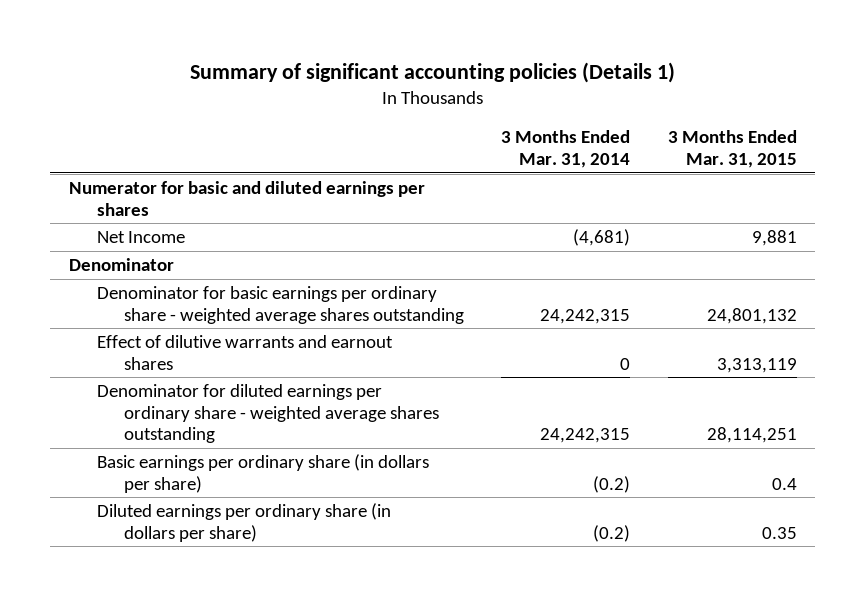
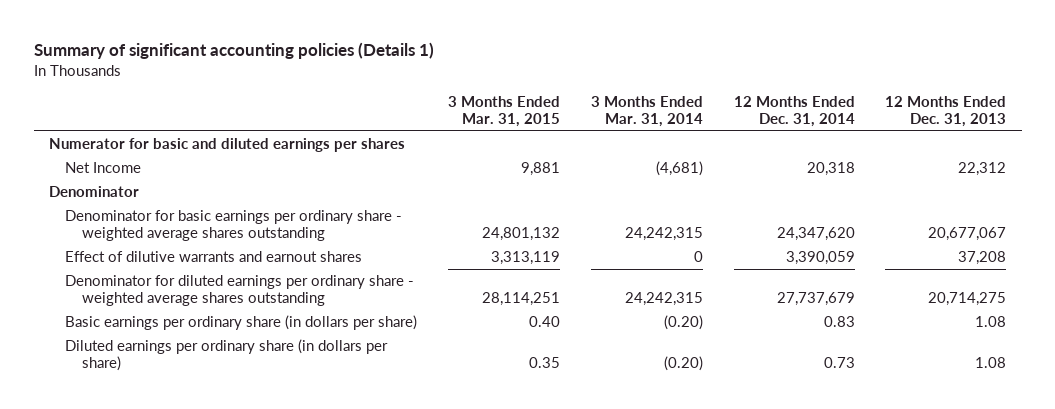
none -> [733,96,855,128] 12 Months Ended Dec. 31, 2014
none -> [885,96,1007,128] 12 Months Ended Dec. 31, 2013
[593,475,631,493] (0.2) -> [663,315,703,331] (0.20)
[771,477,797,490] 0.4 -> [529,316,561,328] 0.40
[593,524,631,542] (0.2) -> [663,356,703,372] (0.20)

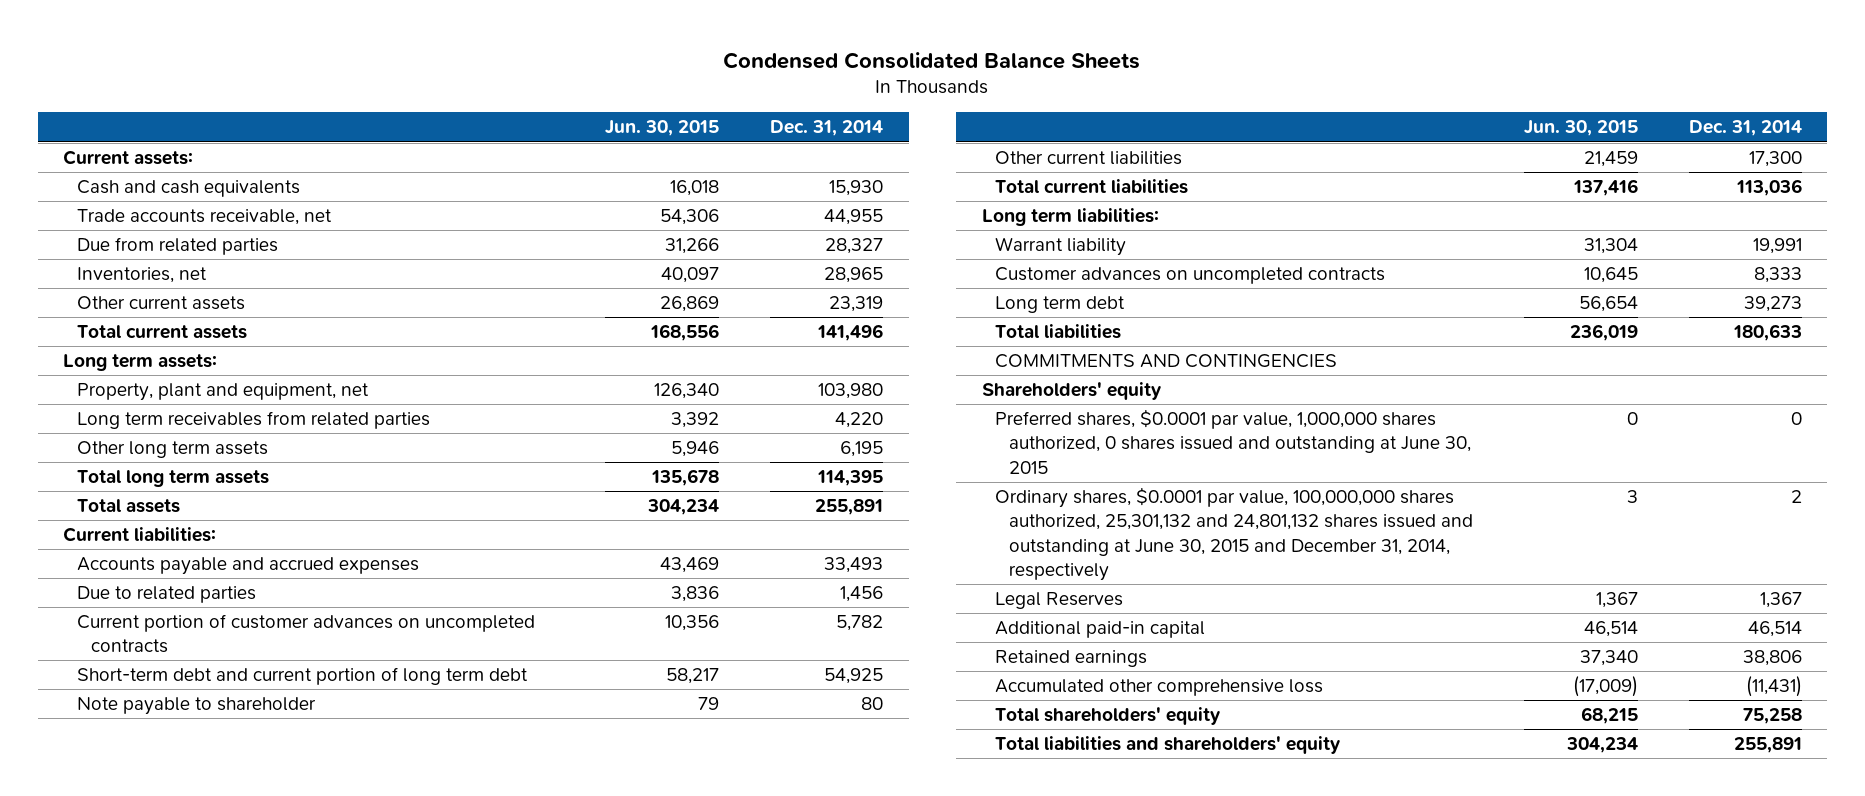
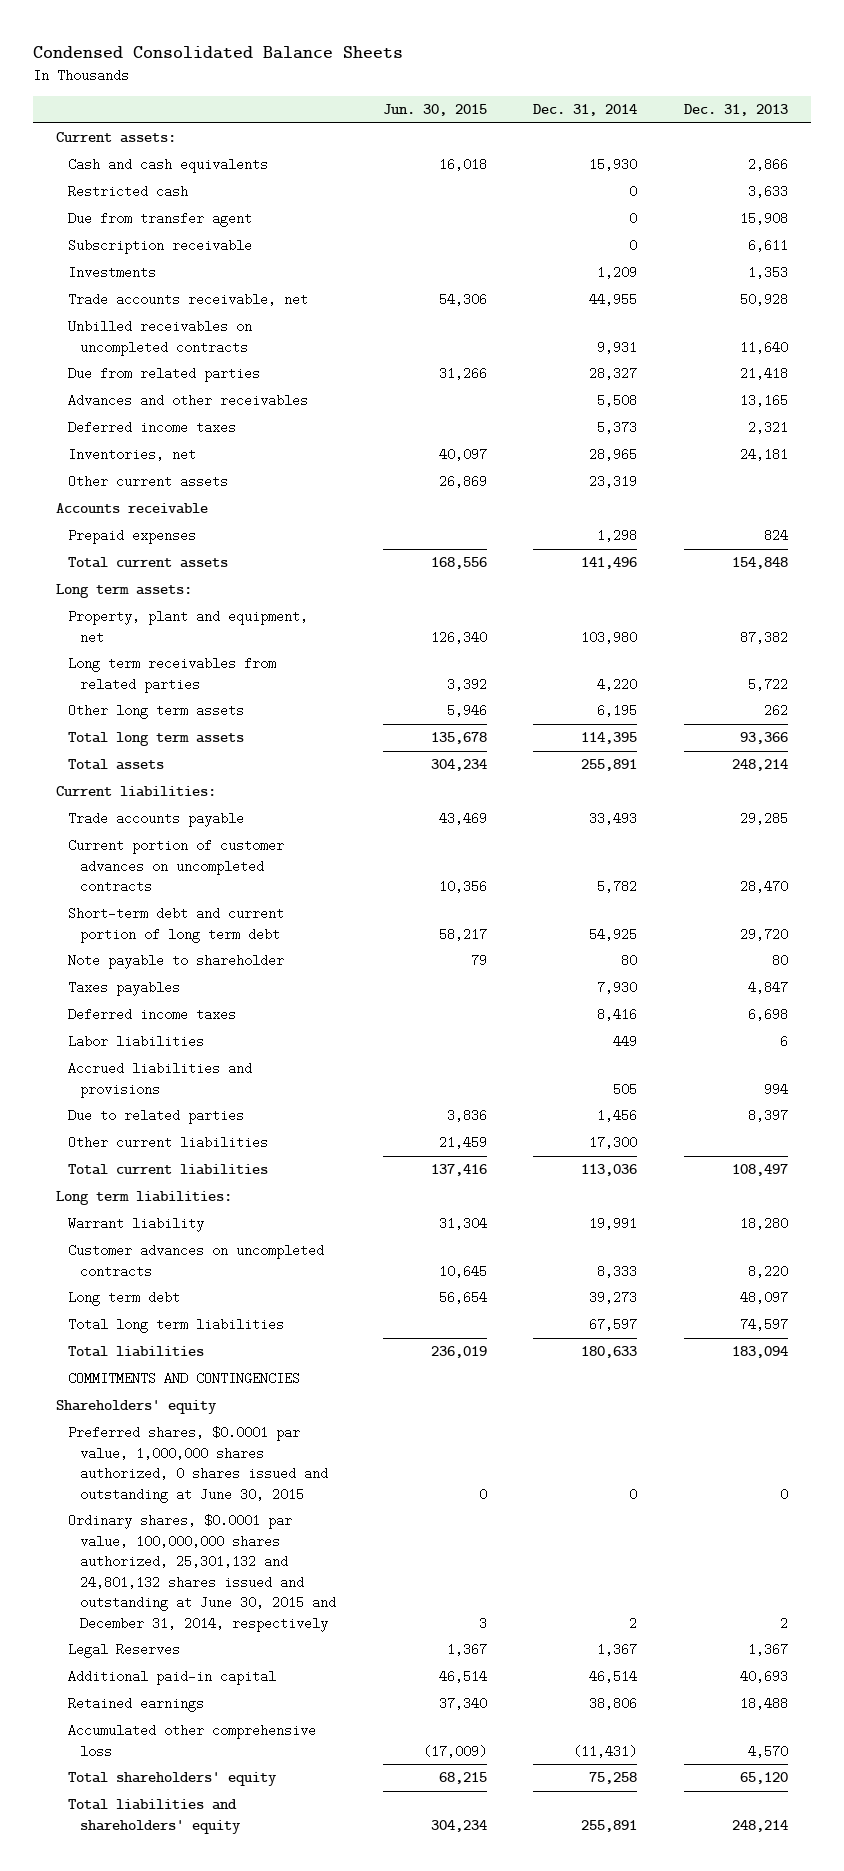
none -> [683,104,788,117] Dec. 31, 2013
none -> [68,185,189,199] Restricted cash
none -> [68,212,253,228] Due from transfer agent
none -> [68,239,253,255] Subscription receivable
none -> [68,266,157,280] Investments
none -> [68,320,253,356] Unbilled receivables on uncompleted contracts
none -> [68,394,309,408] Advances and other receivables
none -> [68,421,237,435] Deferred income taxes
none -> [56,503,209,515] Accounts receivable
none -> [68,529,197,545] Prepaid expenses
[76,557,419,576] Accounts payable and accrued expenses -> [68,812,245,828] Trade accounts payable
none -> [68,981,181,997] Taxes payables
none -> [68,1008,237,1022] Deferred income taxes
none -> [68,1035,205,1049] Labor liabilities
none -> [68,1062,253,1098] Accrued liabilities and provisions
[76,586,256,604] Due to related parties -> [68,1109,245,1125] Due to related parties
none -> [68,1318,285,1334] Total long term liabilities

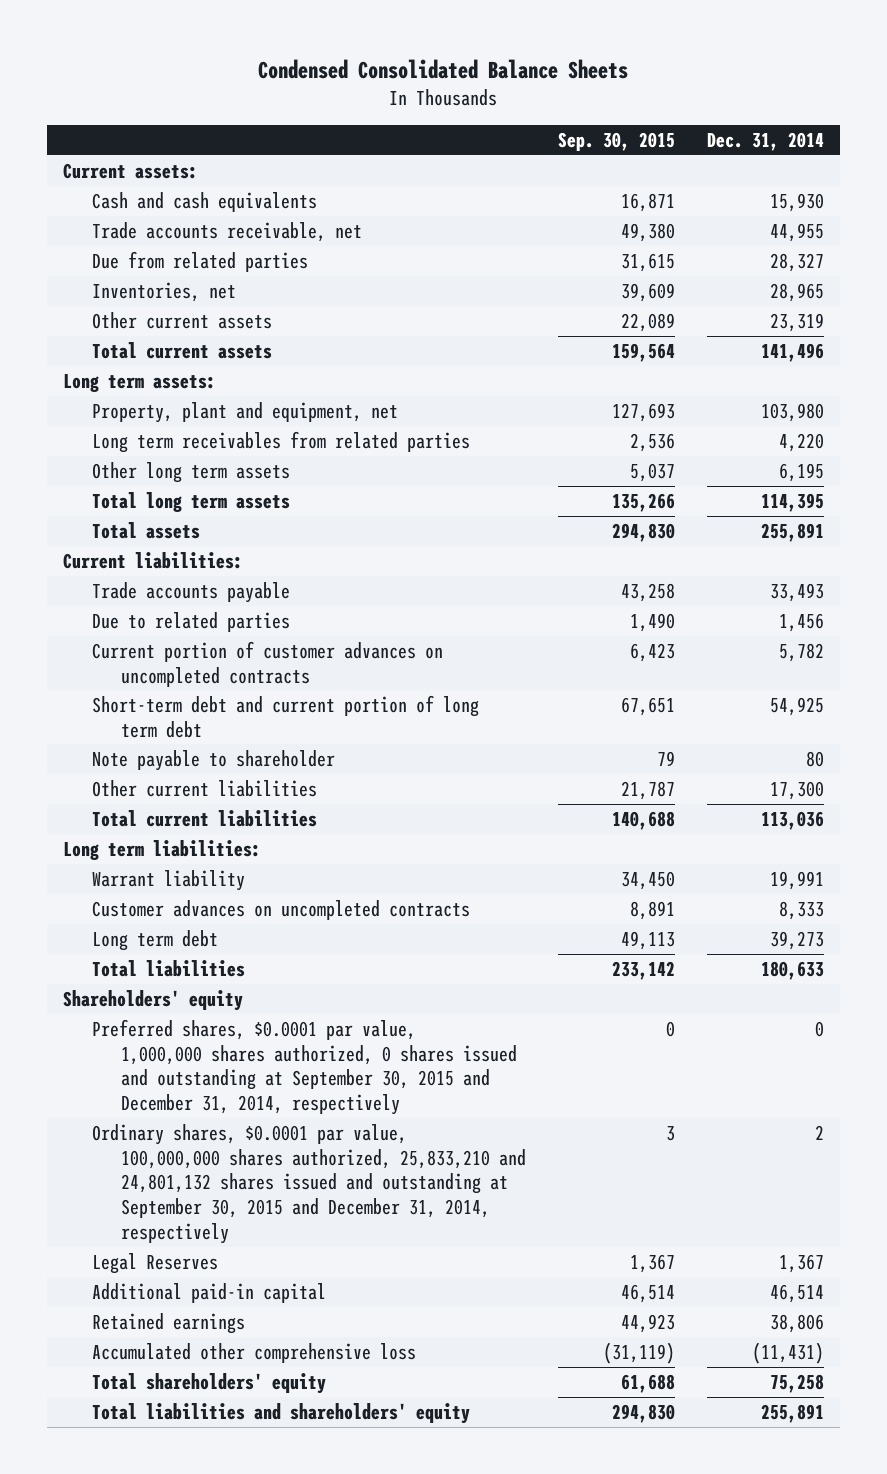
[382,104,487,117] Jun. 30, 2015 -> none
[683,104,788,117] Dec. 31, 2013 -> none
none -> [557,131,675,151] Sep. 30, 2015
[68,185,189,199] Restricted cash -> none
[68,212,253,228] Due from transfer agent -> none
[68,239,253,255] Subscription receivable -> none
[68,266,157,280] Investments -> none
[68,320,253,356] Unbilled receivables on uncompleted contracts -> none
[68,394,309,408] Advances and other receivables -> none
[68,421,237,435] Deferred income taxes -> none
[56,503,209,515] Accounts receivable -> none
[68,529,197,545] Prepaid expenses -> none
[68,1109,245,1125] Due to related parties -> [92,611,291,632] Due to related parties
[68,981,181,997] Taxes payables -> none
[68,1008,237,1022] Deferred income taxes -> none
[68,1035,205,1049] Labor liabilities -> none
[68,1062,253,1098] Accrued liabilities and provisions -> none
[68,1318,285,1334] Total long term liabilities -> none
[68,1372,301,1386] COMMITMENTS AND CONTINGENCIES -> none
[68,1426,329,1503] Preferred shares, $0.0001 par value, 1,000,000 shares authorized, 0 shares issued and outstanding at June 30, 2015 -> [92,1018,518,1115] Preferred shares, $0.0001 par value, 1,000,000 shares authorized, 0 shares issued and outstanding at September 30, 2015 and December 31, 2014, respectively
[68,1514,337,1632] Ordinary shares, $0.0001 par value, 100,000,000 shares authorized, 25,301,132 and 24,801,132 shares issued and outstanding at June 30, 2015 and December 31, 2014, respectively -> [92,1123,527,1244] Ordinary shares, $0.0001 par value, 100,000,000 shares authorized, 25,833,210 and 24,801,132 shares issued and outstanding at September 30, 2015 and December 31, 2014, respectively

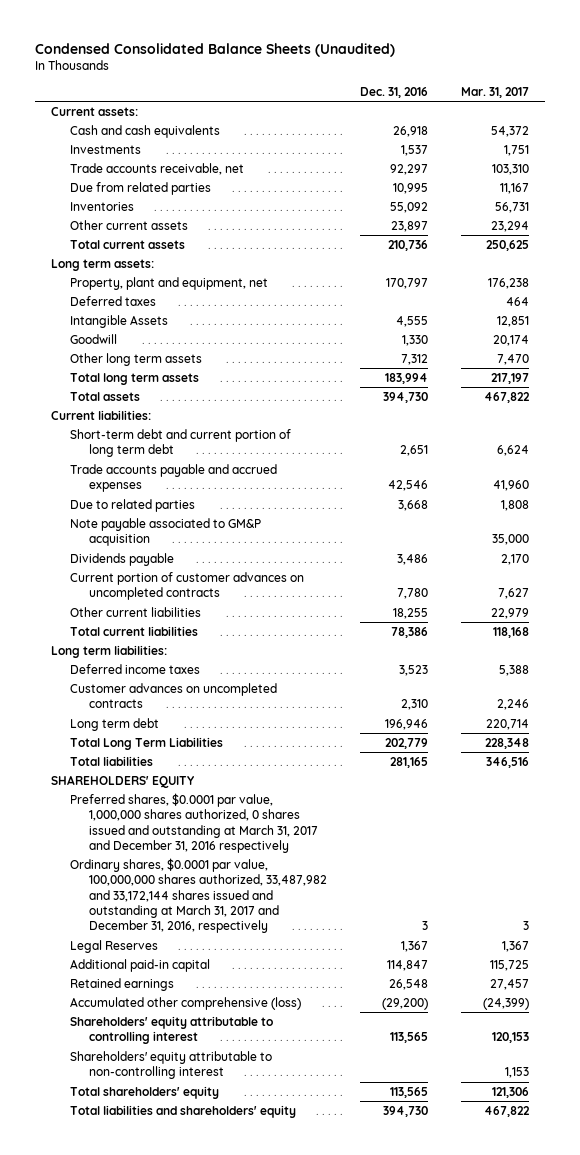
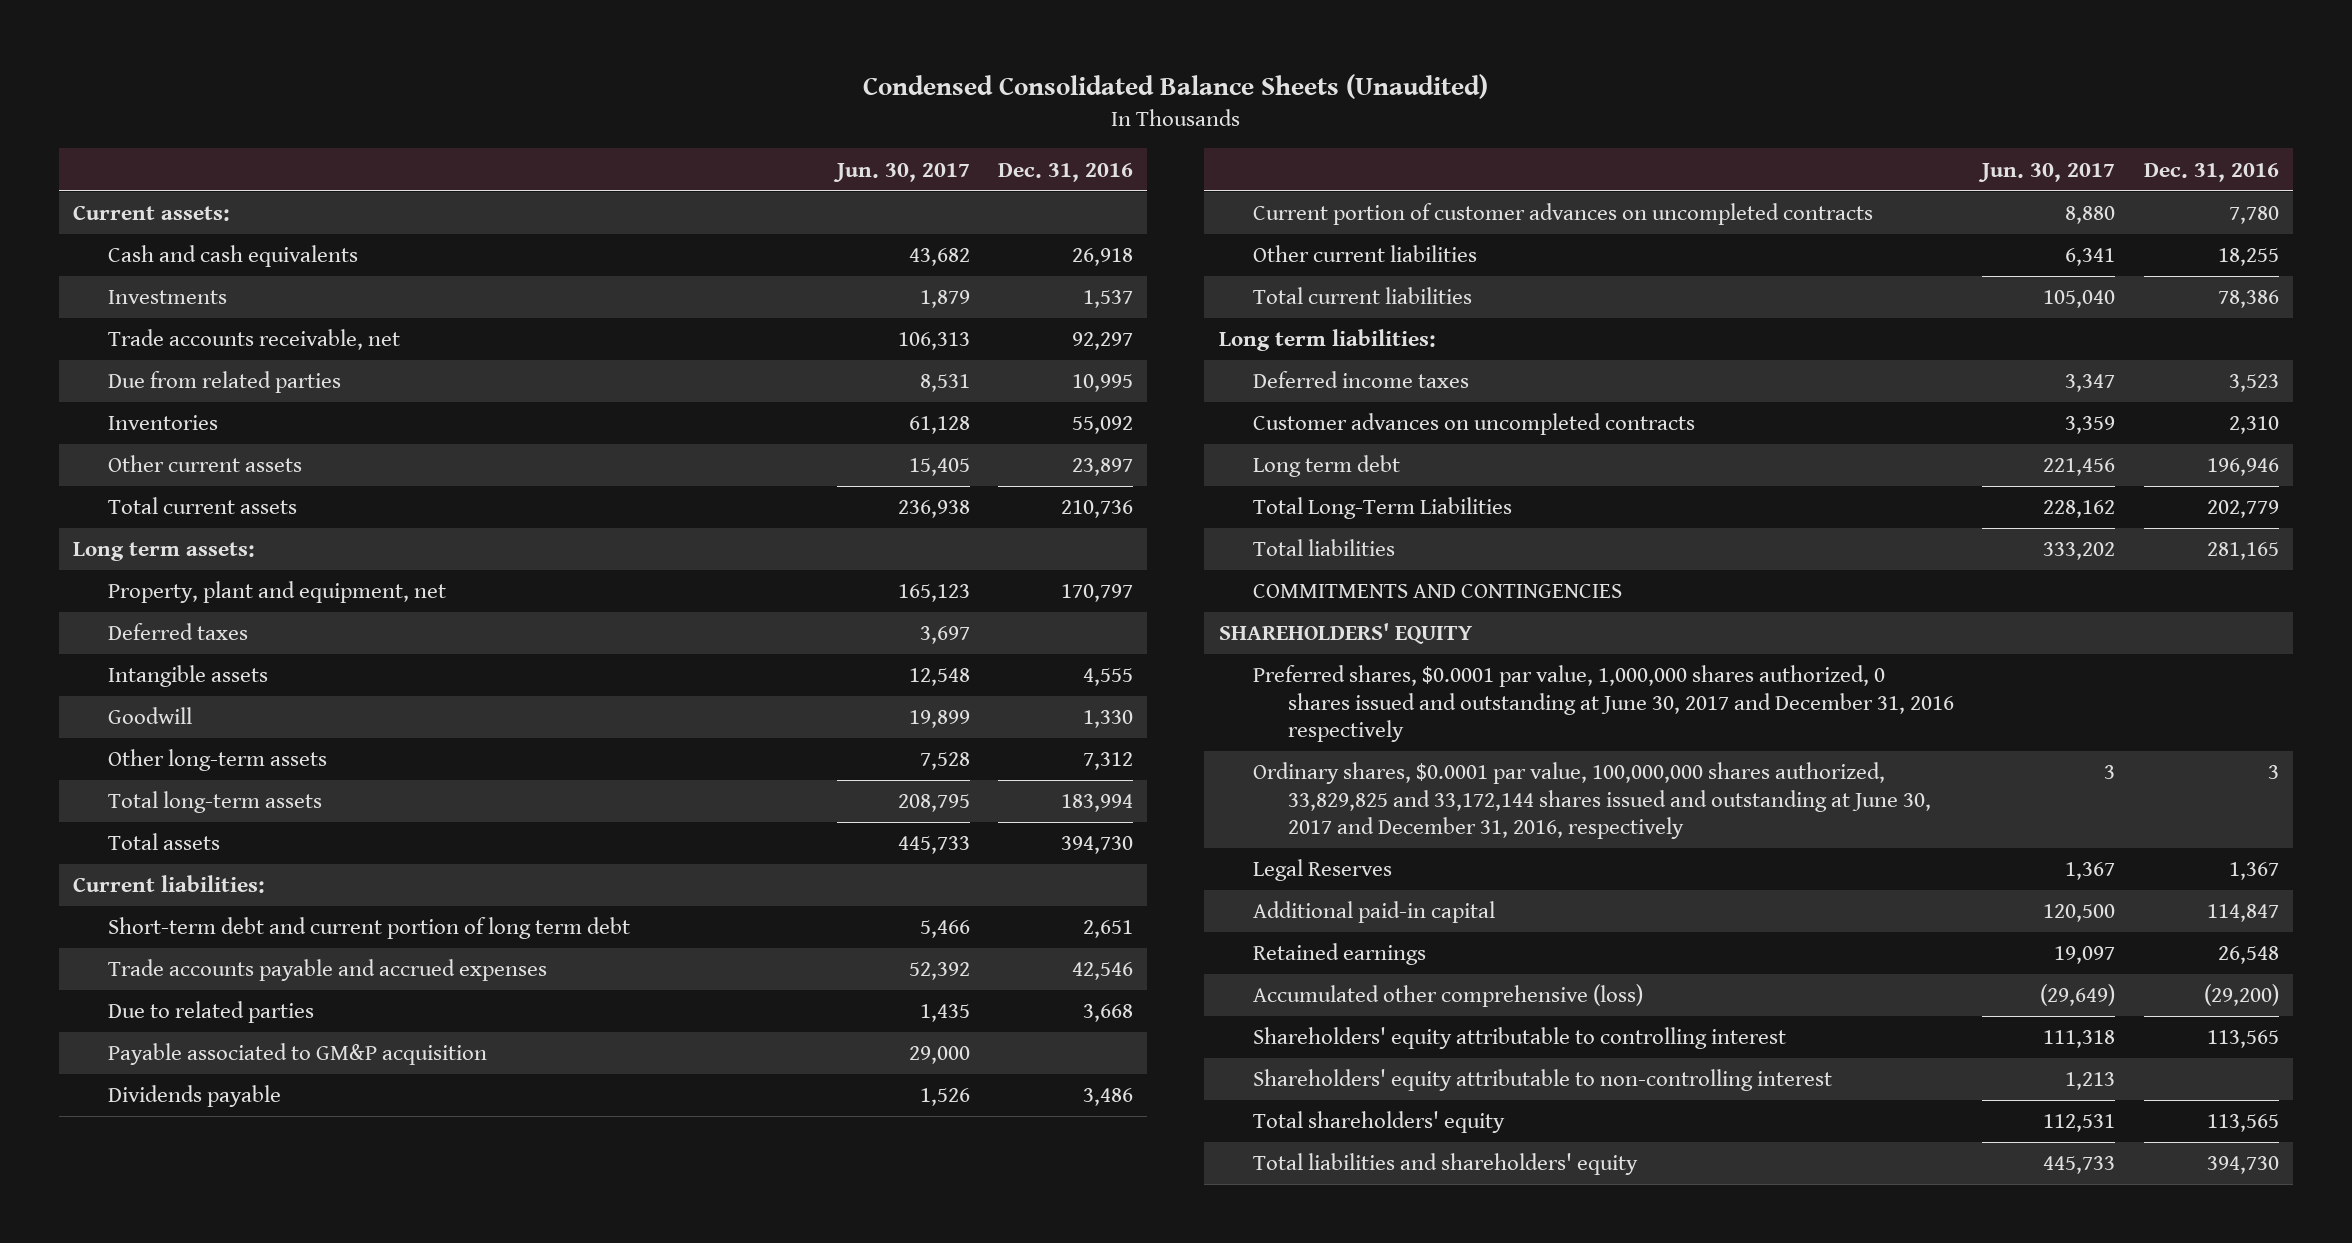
[460,87,529,99] Mar. 31, 2017 -> none
none -> [832,162,970,182] Jun. 30, 2017
[69,314,168,328] Intangible Assets -> [107,665,268,688] Intangible assets
[69,352,202,366] Other long term assets -> [107,749,327,772] Other long-term assets
[69,372,199,385] Total long term assets -> [107,791,322,814] Total long-term assets
[69,517,261,547] Note payable associated to GM&P acquisition -> [107,1043,487,1066] Payable associated to GM&P acquisition
[69,736,223,750] Total Long Term Liabilities -> [1253,497,1513,520] Total Long-Term Liabilities
none -> [1253,584,1623,599] COMMITMENTS AND CONTINGENCIES
[69,792,318,853] Preferred shares, $0.0001 par value, 1,000,000 shares authorized, 0 shares issued and outstanding at March 31, 2017 and December 31, 2016 respectively -> [1253,665,1954,743] Preferred shares, $0.0001 par value, 1,000,000 shares authorized, 0 shares issued and outstanding at June 30, 2017 and December 31, 2016 respectively
[69,857,327,934] Ordinary shares, $0.0001 par value, 100,000,000 shares authorized, 33,487,982 and 33,172,144 shares issued and outstanding at March 31, 2017 and December 31, 2016, respectively -> [1253,762,1931,840] Ordinary shares, $0.0001 par value, 100,000,000 shares authorized, 33,829,825 and 33,172,144 shares issued and outstanding at June 30, 2017 and December 31, 2016, respectively

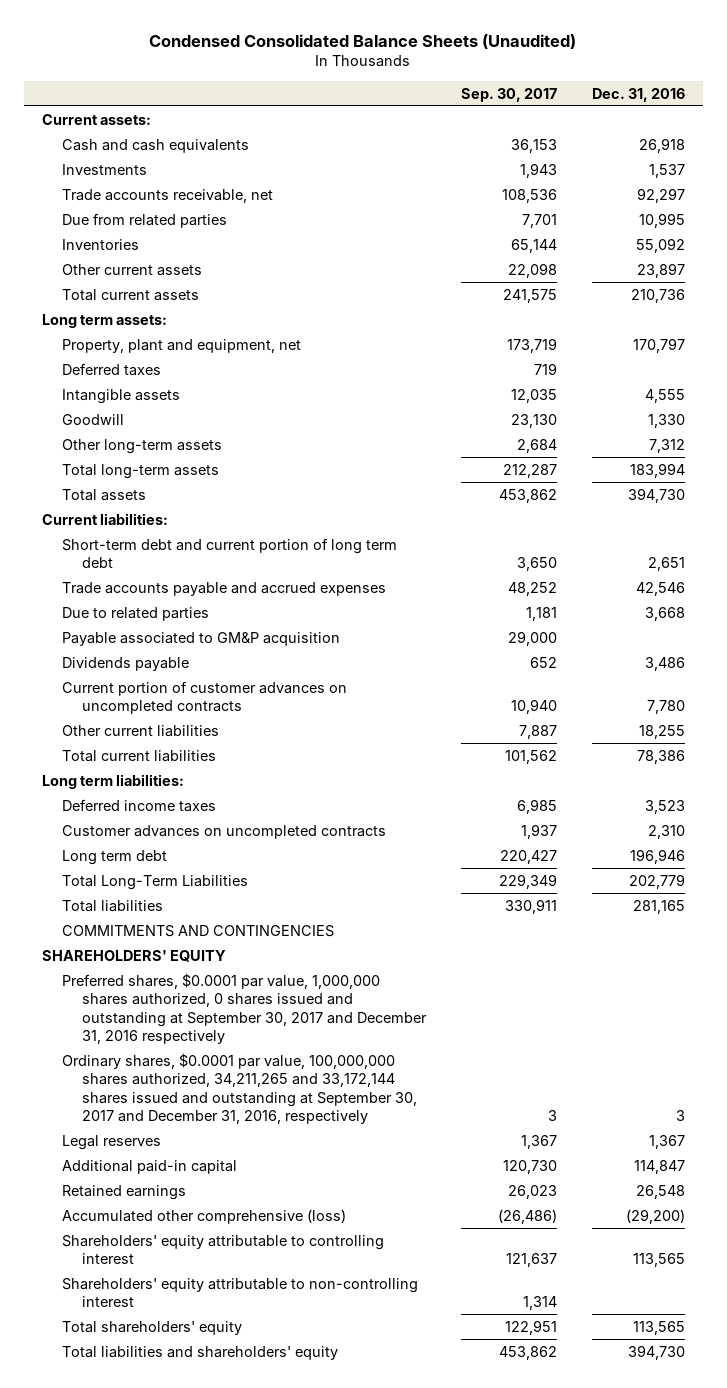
[832,162,970,182] Jun. 30, 2017 -> none
none -> [460,87,557,102] Sep. 30, 2017
[1253,665,1954,743] Preferred shares, $0.0001 par value, 1,000,000 shares authorized, 0 shares issued and outstanding at June 30, 2017 and December 31, 2016 respectively -> [61,972,427,1044] Preferred shares, $0.0001 par value, 1,000,000 shares authorized, 0 shares issued and outstanding at September 30, 2017 and December 31, 2016 respectively
[1253,762,1931,840] Ordinary shares, $0.0001 par value, 100,000,000 shares authorized, 33,829,825 and 33,172,144 shares issued and outstanding at June 30, 2017 and December 31, 2016, respectively -> [61,1052,417,1124] Ordinary shares, $0.0001 par value, 100,000,000 shares authorized, 34,211,265 and 33,172,144 shares issued and outstanding at September 30, 2017 and December 31, 2016, respectively
[1253,859,1393,882] Legal Reserves -> [61,1134,161,1150] Legal reserves

